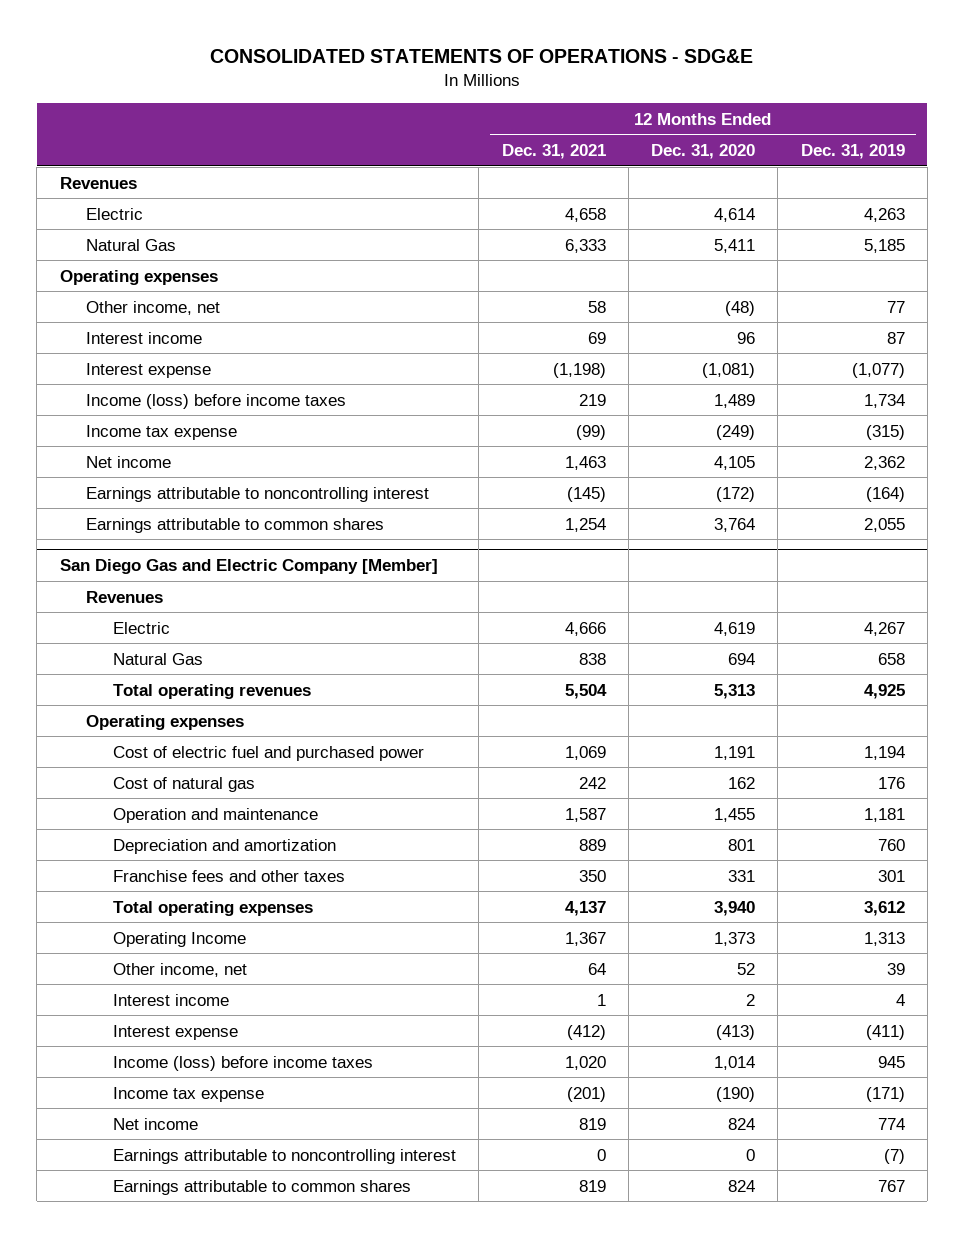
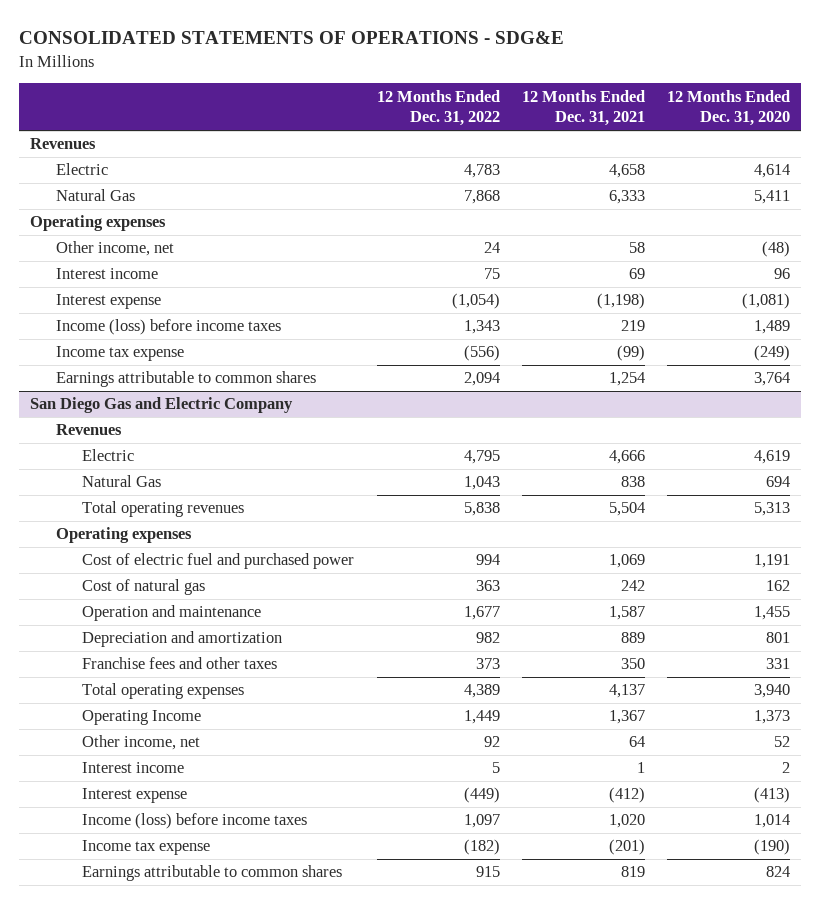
[800,144,905,160] Dec. 31, 2019 -> none
none -> [376,89,500,127] 12 Months Ended Dec. 31, 2022
[86,455,172,468] Net income -> none
[86,486,430,502] Earnings attributable to noncontrolling interest -> none
[59,559,438,575] San Diego Gas and Electric Company [Member] -> [29,397,293,414] San Diego Gas and Electric Company
[113,1117,199,1130] Net income -> none
[113,1148,457,1164] Earnings attributable to noncontrolling interest -> none

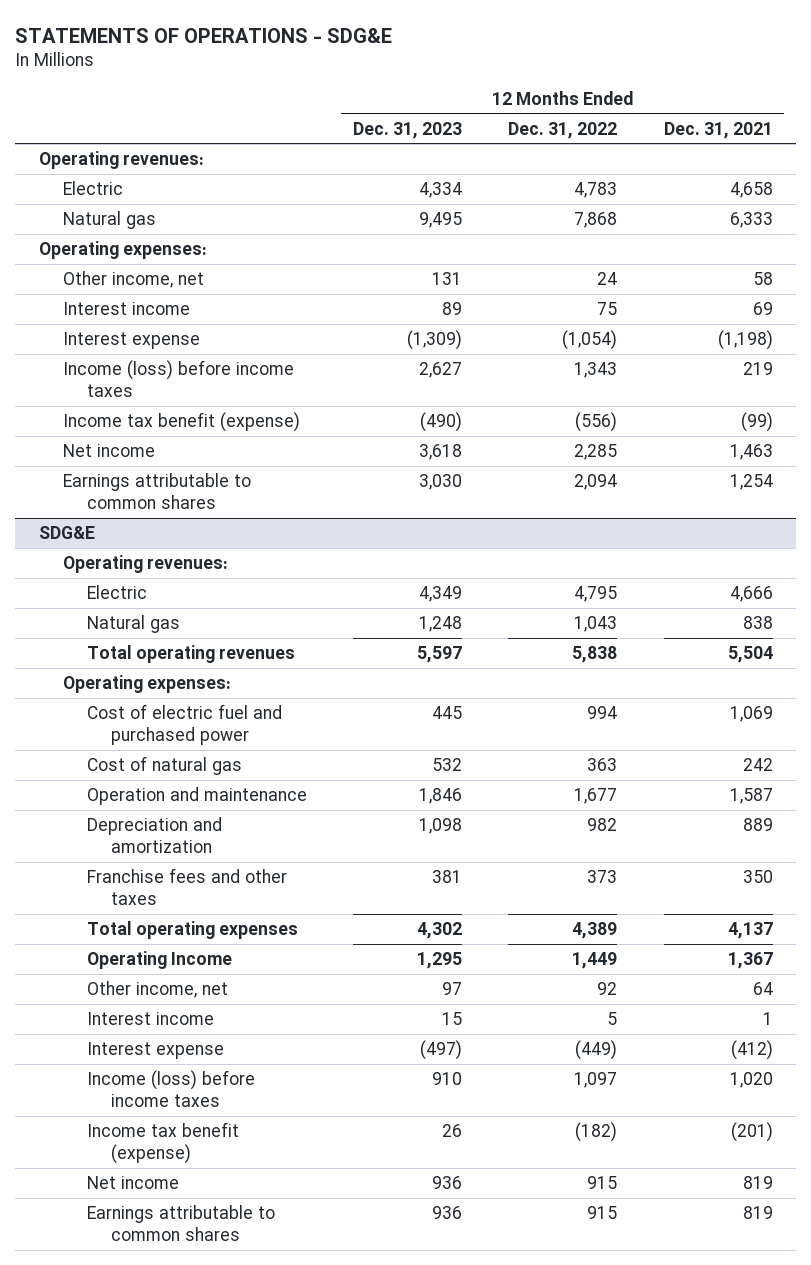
[18,31,564,45] CONSOLIDATED STATEMENTS OF OPERATIONS - SDG&E -> [15,27,393,43] STATEMENTS OF OPERATIONS - SDG&E
[666,89,790,127] 12 Months Ended Dec. 31, 2020 -> none
none -> [352,121,462,139] Dec. 31, 2023
[29,138,96,150] Revenues -> [38,151,204,170] Operating revenues:
[56,189,136,202] Natural Gas -> [62,211,156,230] Natural gas
[29,215,166,232] Operating expenses -> [38,241,207,260] Operating expenses:
[56,346,185,362] Income tax expense -> [62,412,300,433] Income tax benefit (expense)
none -> [62,444,155,458] Net income
[29,397,293,414] San Diego Gas and Electric Company -> [38,526,95,540] SDG&E
[56,424,123,436] Revenues -> [62,555,228,574] Operating revenues:
[82,475,162,488] Natural Gas -> [86,615,180,634] Natural gas
[56,527,193,544] Operating expenses -> [62,675,231,694] Operating expenses:
[82,840,211,856] Income tax expense -> [86,1122,239,1164] Income tax benefit (expense)
none -> [86,1176,179,1190] Net income

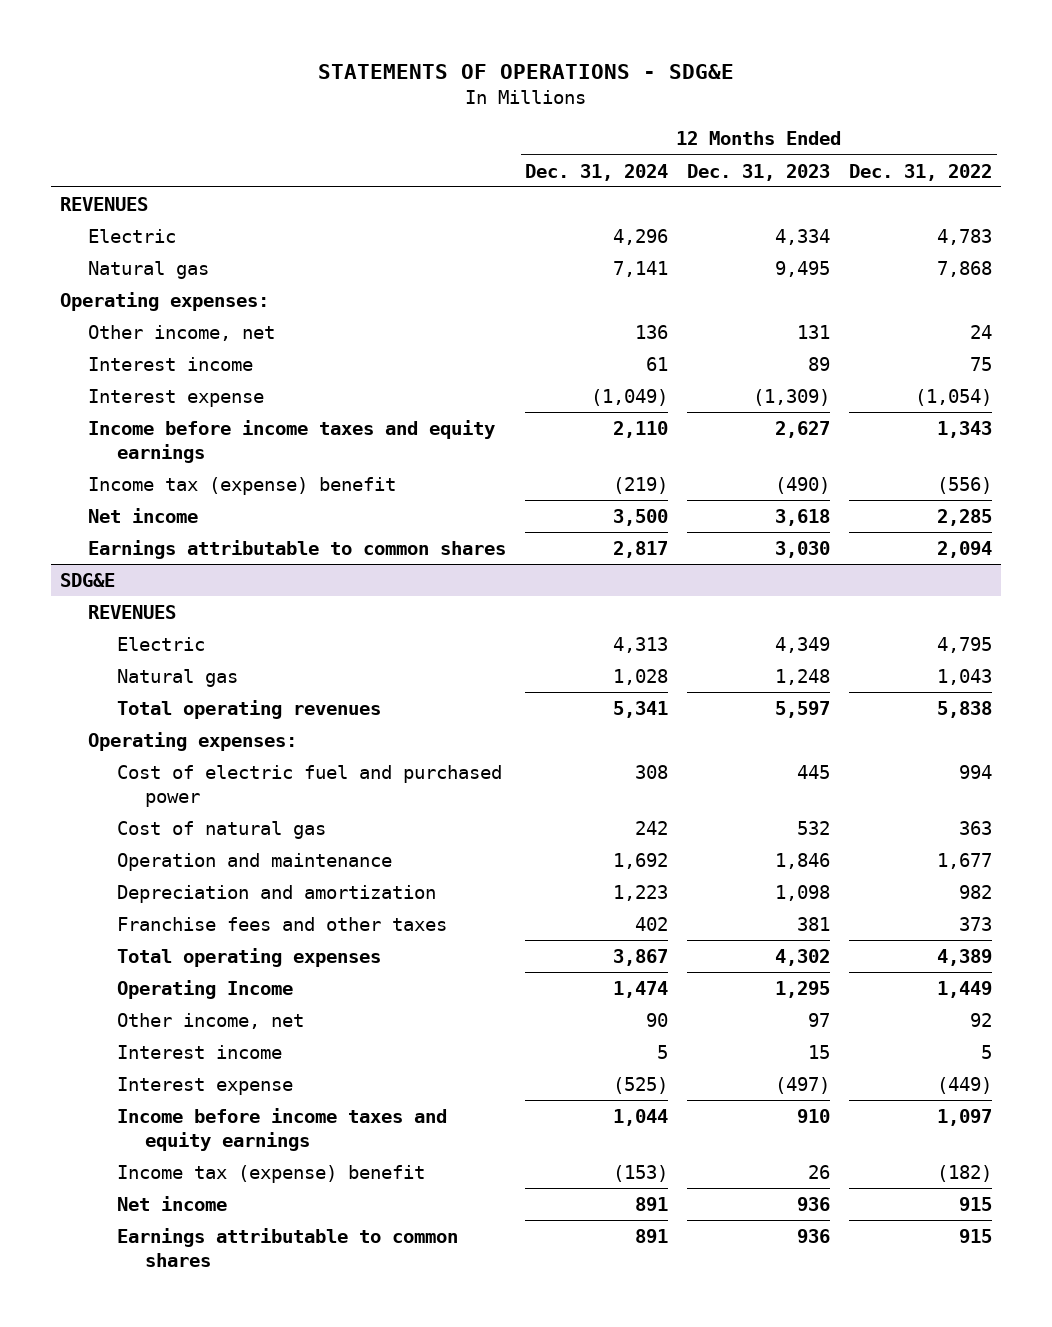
[663,121,773,139] Dec. 31, 2021 -> none
none -> [525,163,669,181] Dec. 31, 2024
[38,151,204,170] Operating revenues: -> [60,196,149,211] REVENUES
[62,360,294,397] Income (loss) before income taxes -> [88,419,496,463] Income before income taxes and equity earnings
[62,412,300,433] Income tax benefit (expense) -> [88,476,397,495] Income tax (expense) benefit
[62,555,228,574] Operating revenues: -> [88,604,177,619] REVENUES
[86,1070,255,1107] Income (loss) before income taxes -> [116,1107,447,1151] Income before income taxes and equity earnings
[86,1122,239,1164] Income tax benefit (expense) -> [116,1164,425,1183] Income tax (expense) benefit

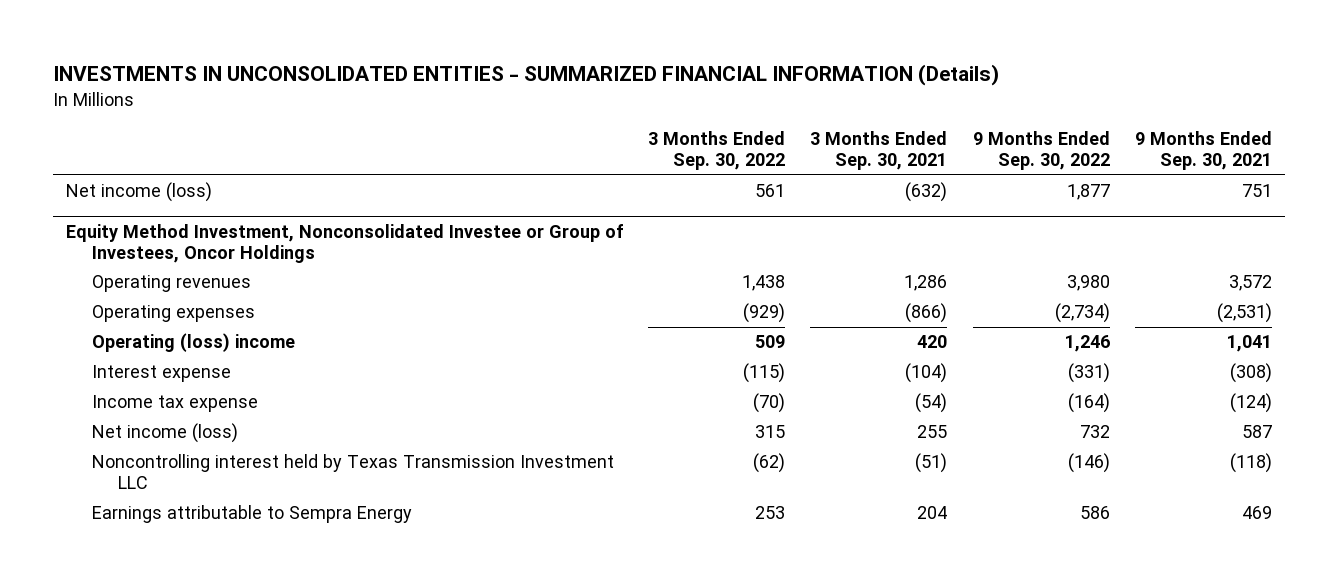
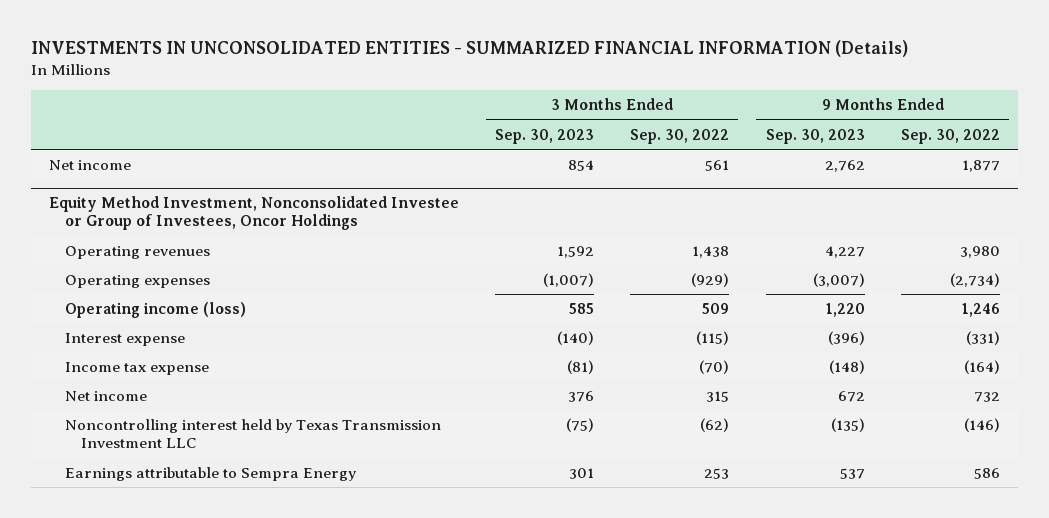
[810,131,948,171] 3 Months Ended Sep. 30, 2021 -> none
[1134,131,1272,171] 9 Months Ended Sep. 30, 2021 -> none
none -> [494,128,594,144] Sep. 30, 2023
none -> [765,128,865,144] Sep. 30, 2023
[65,182,212,203] Net income (loss) -> [48,160,131,171] Net income
[91,333,295,353] Operating (loss) income -> [64,302,246,319] Operating income (loss)
[91,423,238,444] Net income (loss) -> [64,391,147,402] Net income

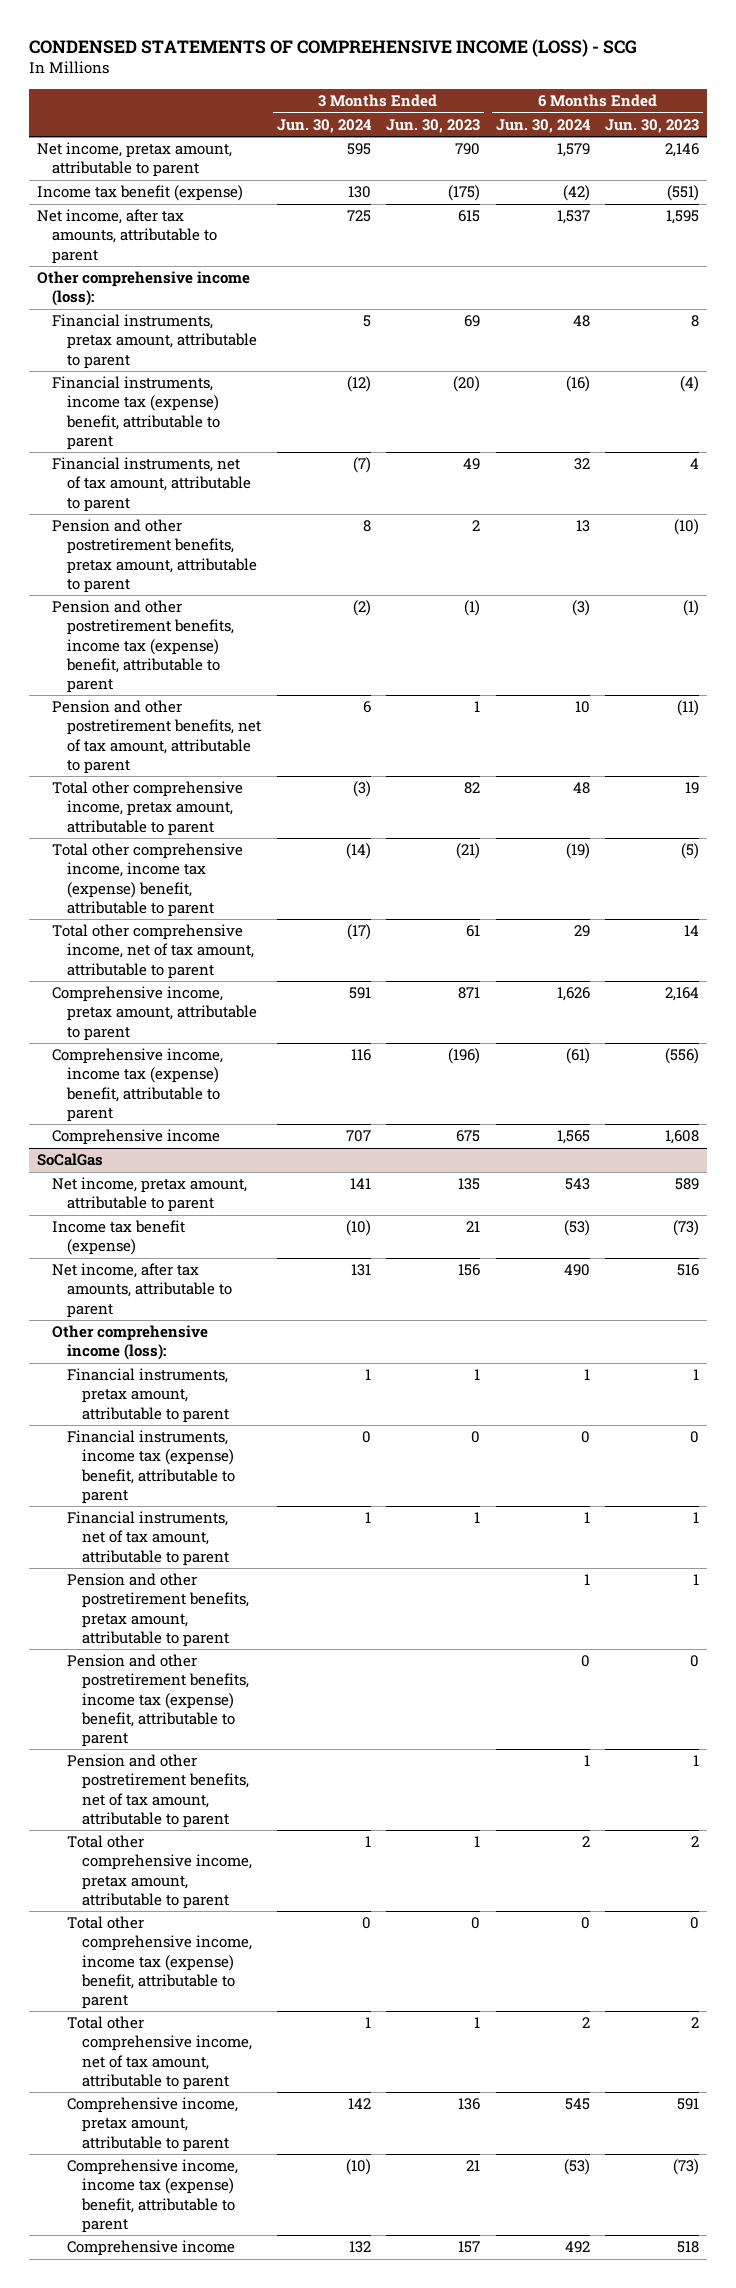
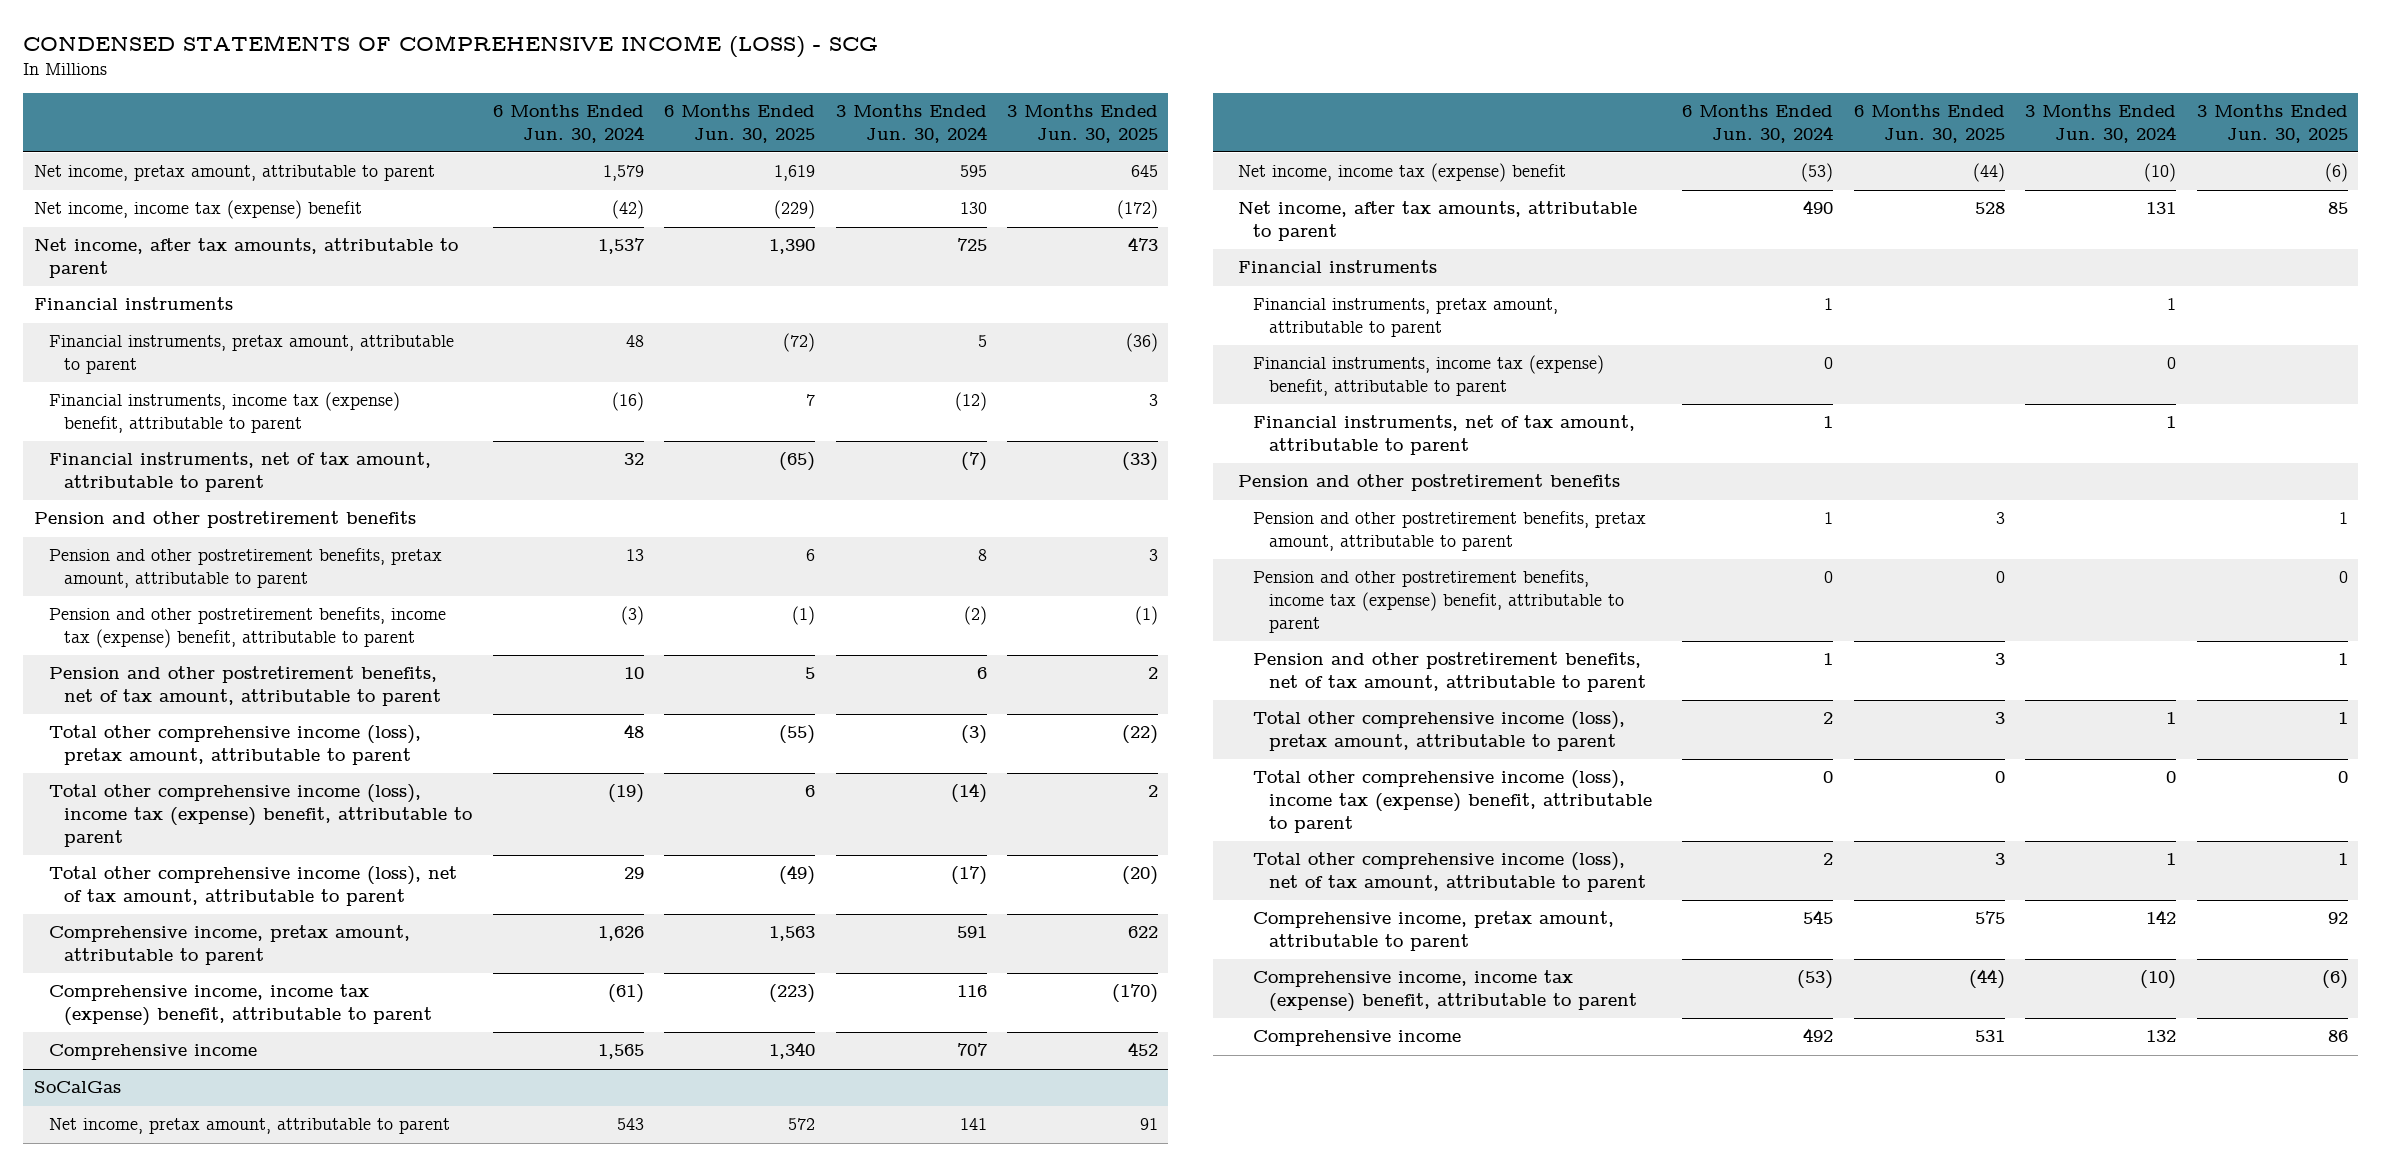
[386,118,481,133] Jun. 30, 2023 -> none
[605,118,700,133] Jun. 30, 2023 -> none
none -> [664,104,816,143] 6 Months Ended Jun. 30, 2025
none -> [1007,104,1159,143] 3 Months Ended Jun. 30, 2025
[37,185,244,202] Income tax benefit (expense) -> [33,200,362,220] Net income, income tax (expense) benefit
[37,271,251,307] Other comprehensive income (loss): -> none
none -> [33,297,233,311] Financial instruments
none -> [33,511,416,529] Pension and other postretirement benefits
[52,781,244,836] Total other comprehensive income, pretax amount, attributable to parent -> [48,725,421,766] Total other comprehensive income (loss), pretax amount, attributable to parent
[52,843,244,917] Total other comprehensive income, income tax (expense) benefit, attributable to parent -> [48,784,472,847] Total other comprehensive income (loss), income tax (expense) benefit, attributable to parent
[52,924,255,979] Total other comprehensive income, net of tax amount, attributable to parent -> [48,866,457,907] Total other comprehensive income (loss), net of tax amount, attributable to parent
[52,1220,186,1256] Income tax benefit (expense) -> [1238,163,1567,183] Net income, income tax (expense) benefit
[52,1325,209,1361] Other comprehensive income (loss): -> none
none -> [1238,260,1438,274] Financial instruments
none -> [1238,474,1621,492] Pension and other postretirement benefits
[67,1835,253,1909] Total other comprehensive income, pretax amount, attributable to parent -> [1253,711,1626,752] Total other comprehensive income (loss), pretax amount, attributable to parent
[67,1916,253,2009] Total other comprehensive income, income tax (expense) benefit, attributable to parent -> [1253,770,1652,833] Total other comprehensive income (loss), income tax (expense) benefit, attributable to parent
[67,2016,253,2090] Total other comprehensive income, net of tax amount, attributable to parent -> [1253,852,1646,893] Total other comprehensive income (loss), net of tax amount, attributable to parent

